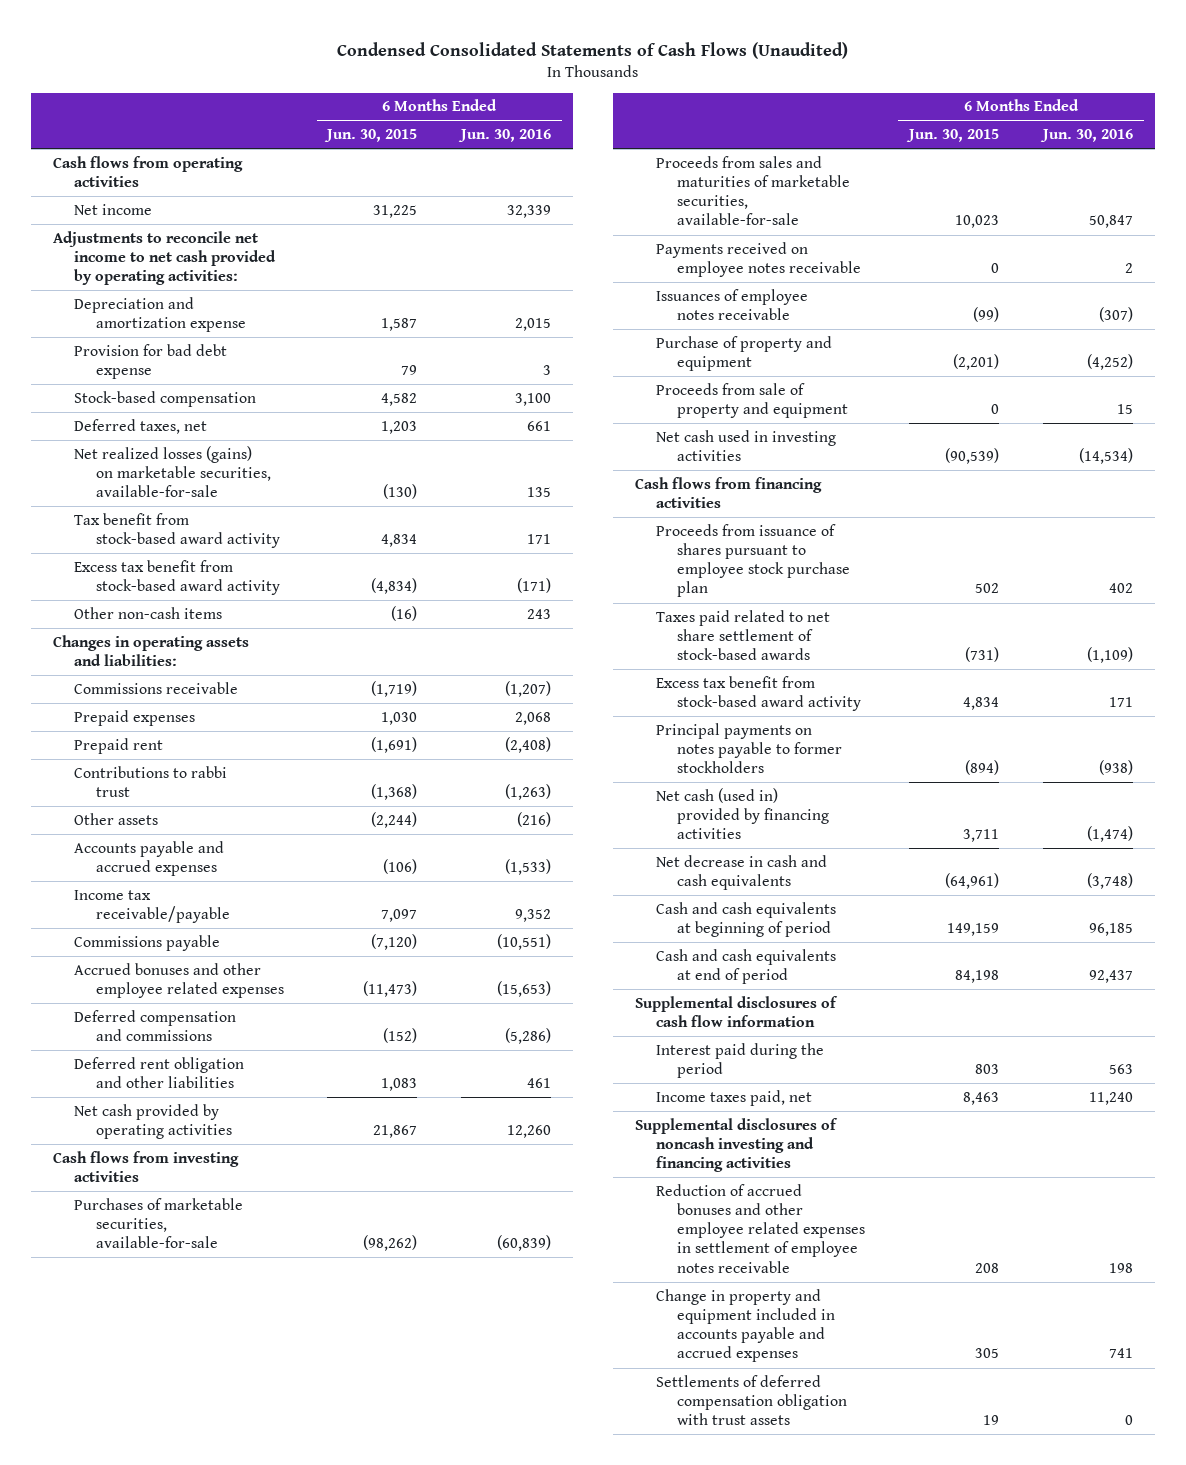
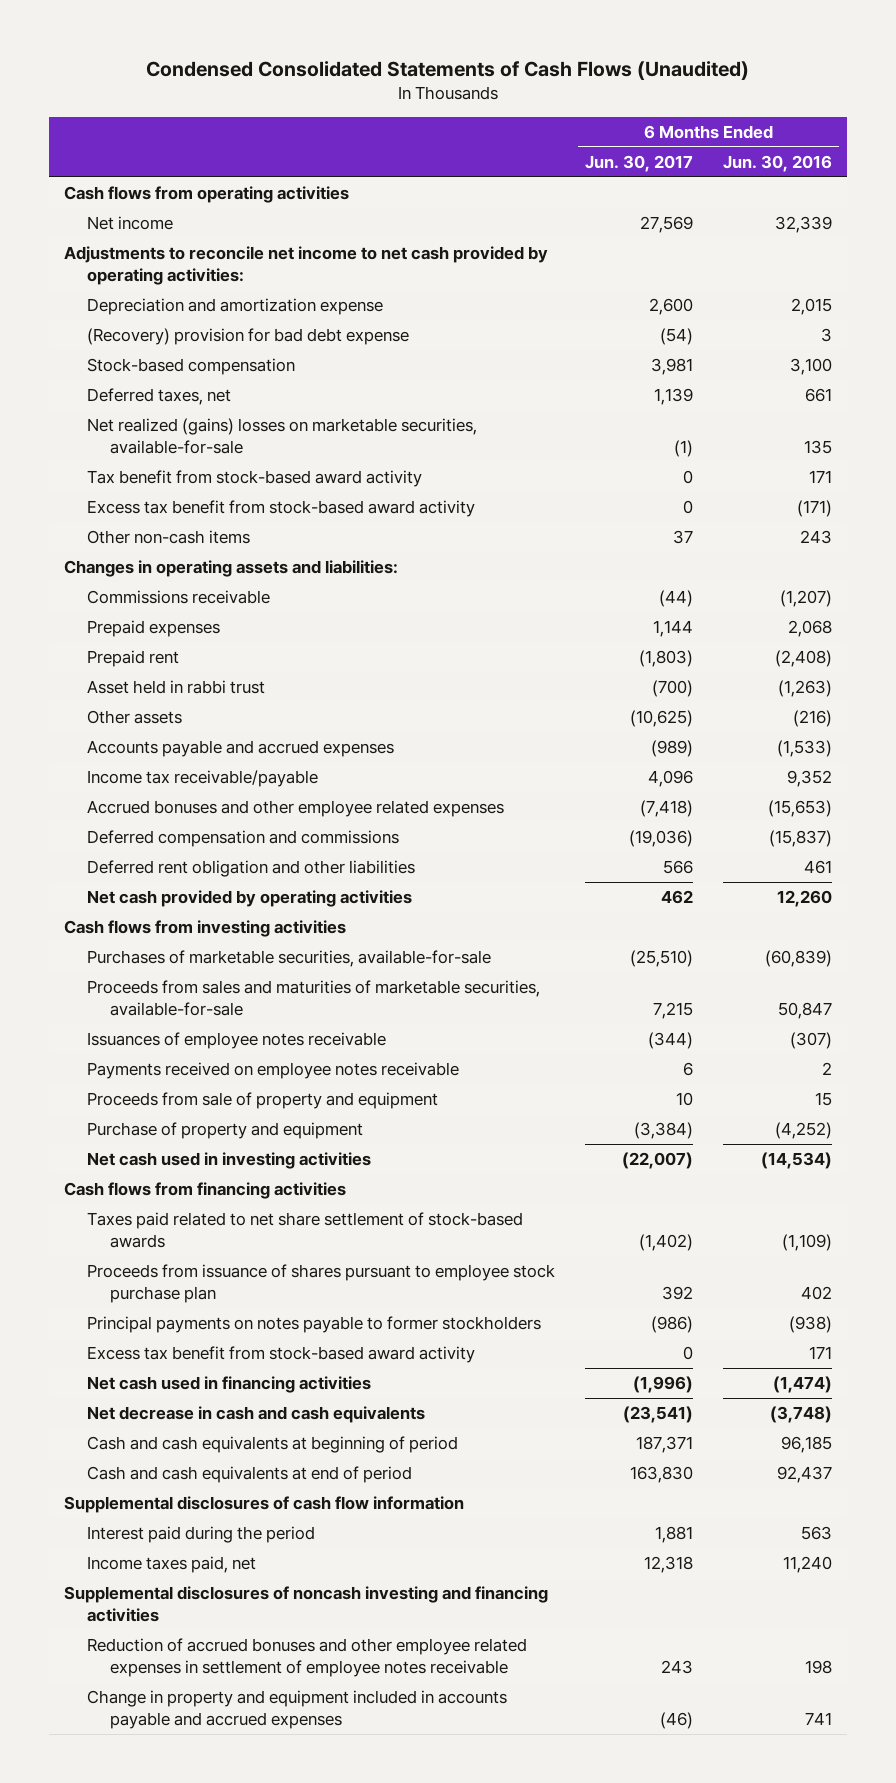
[324,129,418,143] Jun. 30, 2015 -> none
none -> [585,154,694,172] Jun. 30, 2017
[74,343,228,380] Provision for bad debt expense -> [87,328,410,346] (Recovery) provision for bad debt expense
[74,445,271,498] Net realized losses (gains) on marketable securities, available-for-sale -> [87,418,478,454] Net realized (gains) losses on marketable securities, available-for-sale
[74,765,228,798] Contributions to rabbi trust -> [87,680,266,695] Asset held in rabbi trust
[74,934,221,951] Commissions payable -> none
[505,1028,552,1045] (5,286) -> [769,830,833,848] (15,837)
[655,241,862,278] Payments received on employee notes receivable -> [87,1062,460,1080] Payments received on employee notes receivable
[655,335,832,372] Purchase of property and equipment -> [87,1122,364,1140] Purchase of property and equipment
[655,523,851,598] Proceeds from issuance of shares pursuant to employee stock purchase plan -> [87,1264,556,1303] Proceeds from issuance of shares pursuant to employee stock purchase plan
[655,675,862,712] Excess tax benefit from stock-based award activity -> [87,1346,476,1364] Excess tax benefit from stock-based award activity
[655,787,830,840] Net cash (used in) provided by financing activities -> [87,1376,372,1394] Net cash used in financing activities
[655,1374,848,1426] Settlements of deferred compensation obligation with trust assets -> none

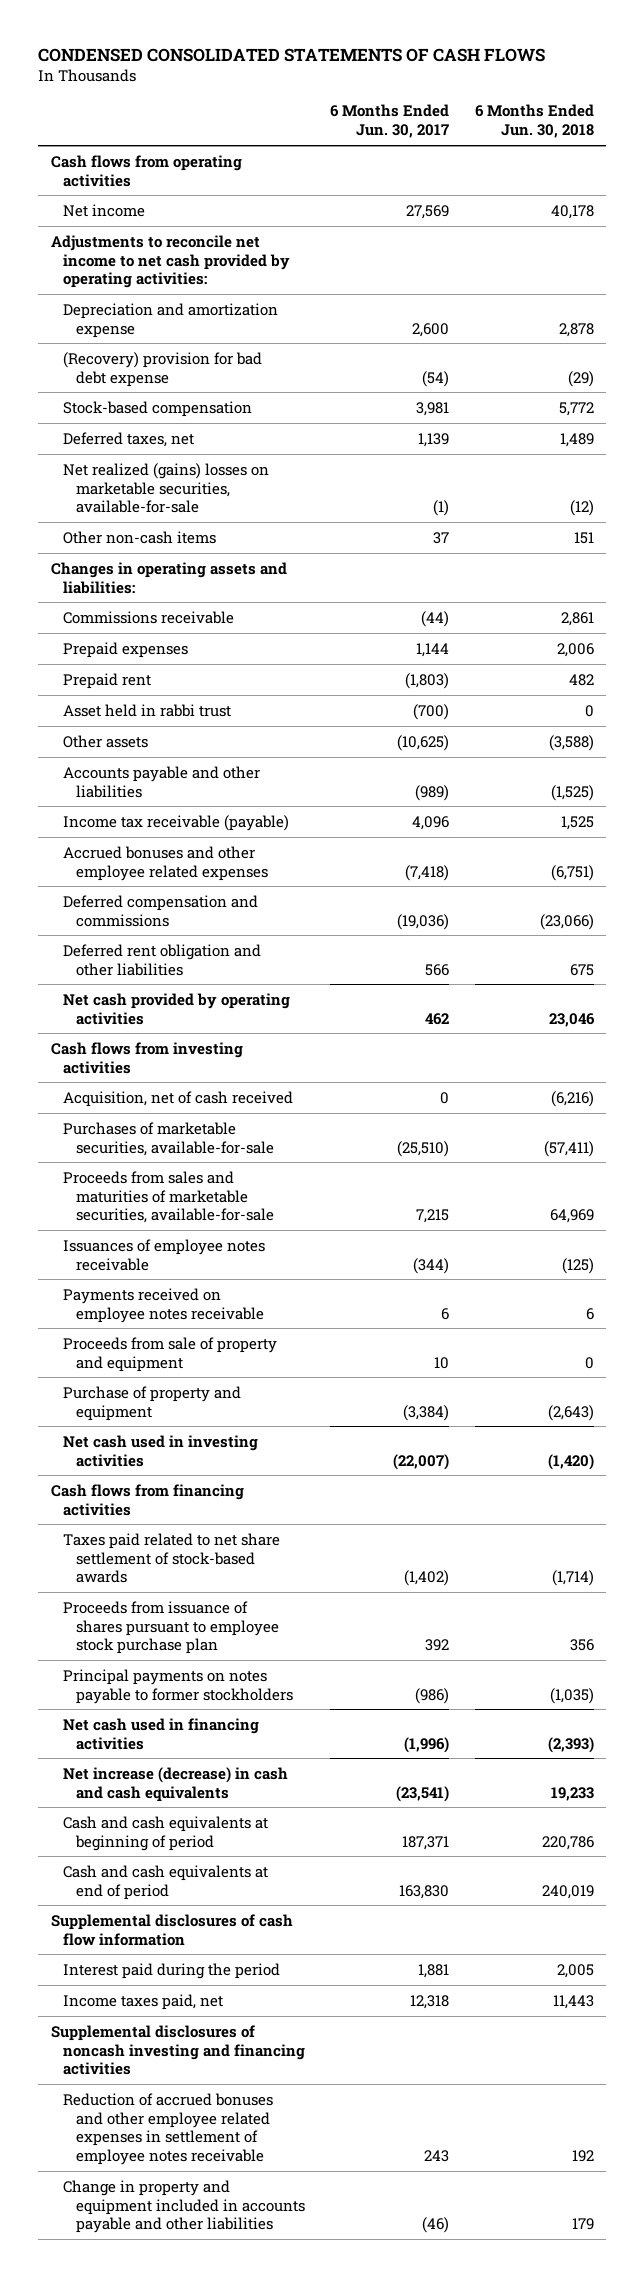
[146,61,750,81] Condensed Consolidated Statements of Cash Flows (Unaudited) -> [37,47,545,62] CONDENSED CONSOLIDATED STATEMENTS OF CASH FLOWS
[723,154,833,172] Jun. 30, 2016 -> none
none -> [474,104,594,139] 6 Months Ended Jun. 30, 2018
[87,470,423,488] Tax benefit from stock-based award activity -> none
[87,500,476,518] Excess tax benefit from stock-based award activity -> none
[87,740,395,758] Accounts payable and accrued expenses -> [63,765,261,798] Accounts payable and other liabilities
[87,770,319,788] Income tax receivable/payable -> [63,814,290,831] Income tax receivable (payable)
none -> [63,1090,294,1107] Acquisition, net of cash received
[87,1346,476,1364] Excess tax benefit from stock-based award activity -> none
[87,1406,426,1424] Net decrease in cash and cash equivalents -> [63,1766,289,1802] Net increase (decrease) in cash and cash equivalents
[87,1690,508,1729] Change in property and equipment included in accounts payable and accrued expenses -> [63,2179,306,2234] Change in property and equipment included in accounts payable and other liabilities

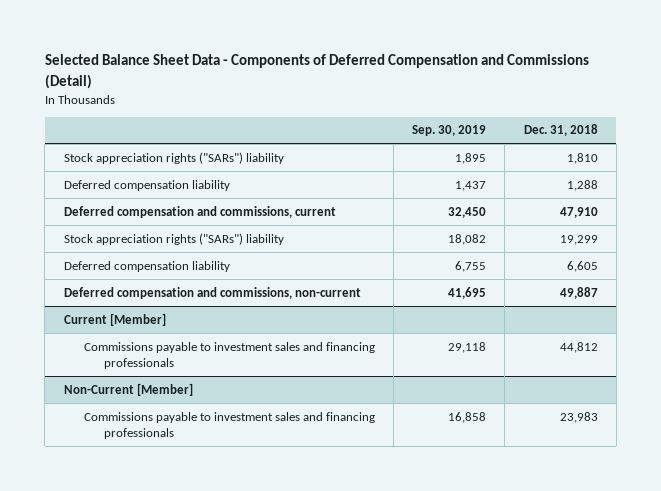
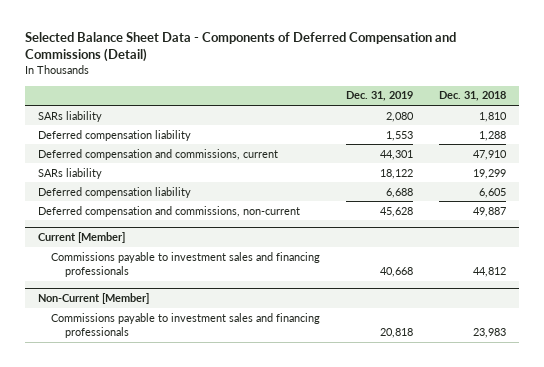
[412,125,487,137] Sep. 30, 2019 -> none
none -> [346,91,414,102] Dec. 31, 2019
[63,151,284,164] Stock appreciation rights ("SARs") liability -> [37,110,102,122] SARs liability
[63,232,284,245] Stock appreciation rights ("SARs") liability -> [37,167,102,179] SARs liability

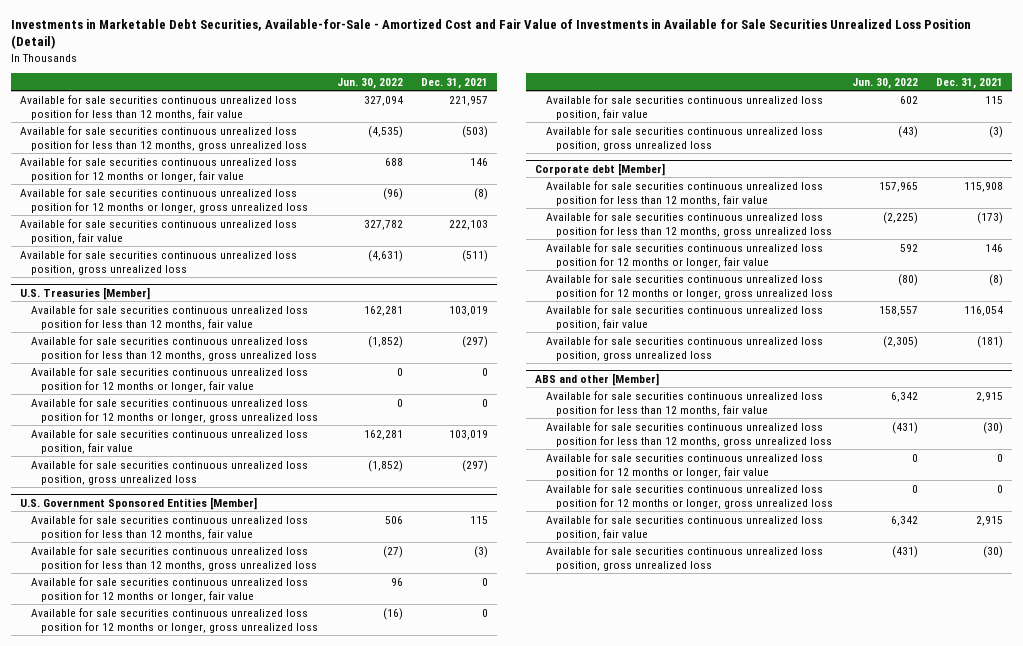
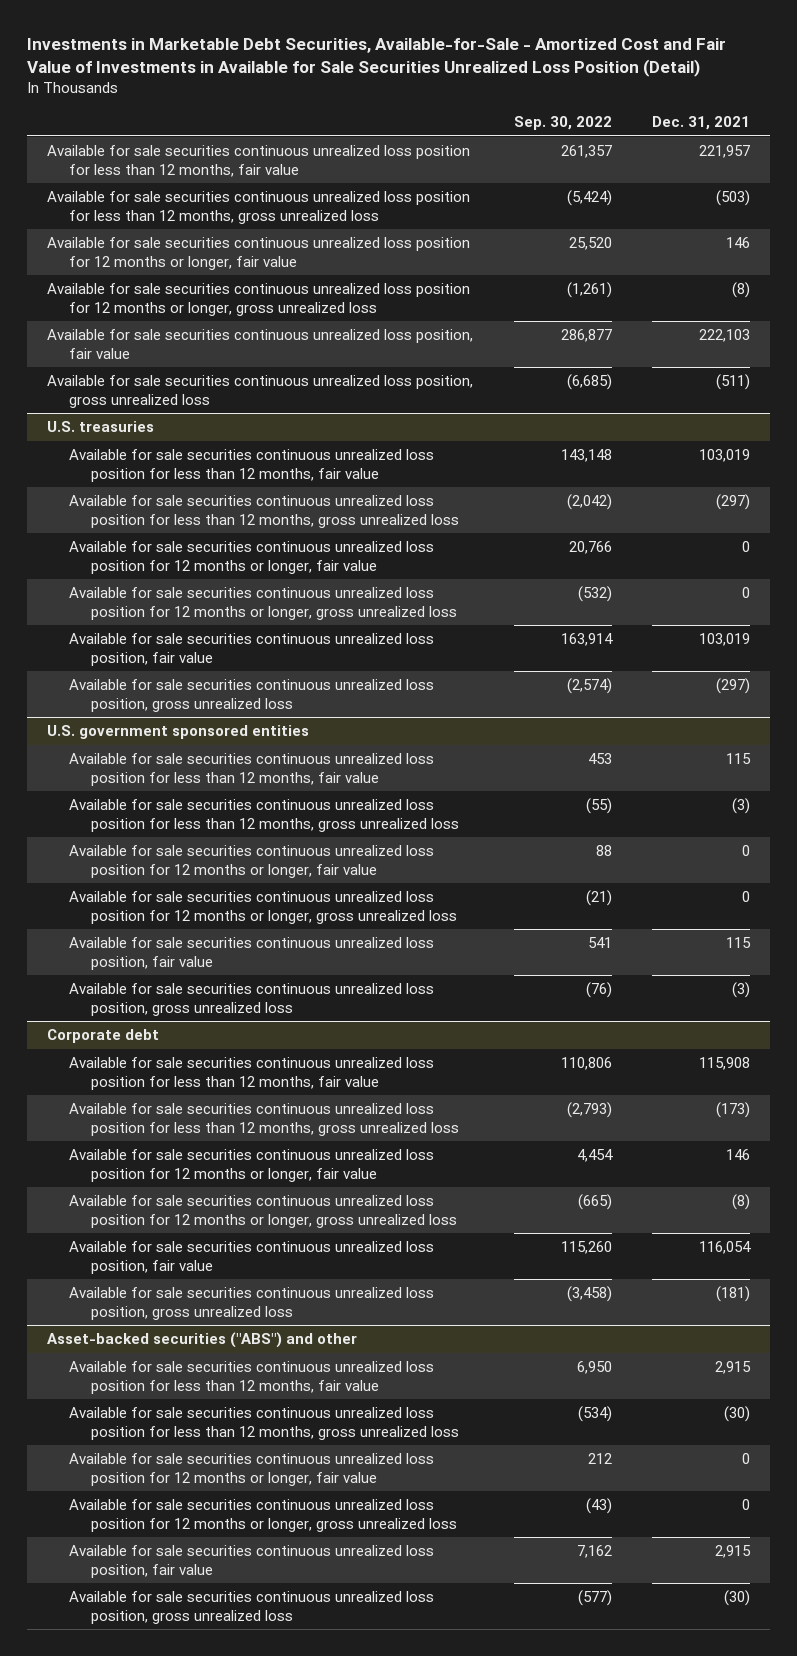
[336,77,403,89] Jun. 30, 2022 -> none
none -> [513,115,612,130] Sep. 30, 2022
[20,286,151,300] U.S. Treasuries [Member] -> [47,421,155,433] U.S. treasuries
[20,496,258,510] U.S. Government Sponsored Entities [Member] -> [47,725,310,740] U.S. government sponsored entities
[535,162,666,176] Corporate debt [Member] -> [47,1029,160,1044] Corporate debt
[535,372,660,386] ABS and other [Member] -> [47,1332,358,1349] Asset-backed securities ("ABS") and other

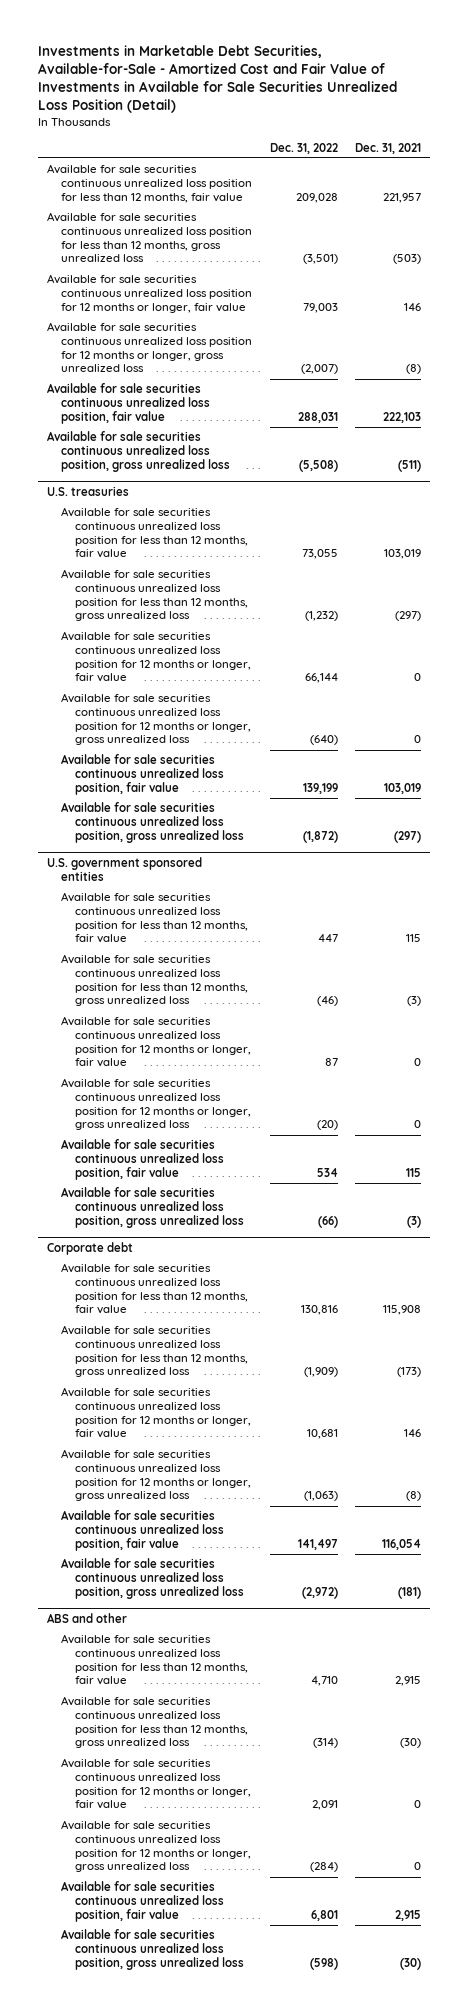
[513,115,612,130] Sep. 30, 2022 -> none
none -> [269,142,338,154] Dec. 31, 2022
[47,1332,358,1349] Asset-backed securities ("ABS") and other -> [46,1613,127,1624] ABS and other

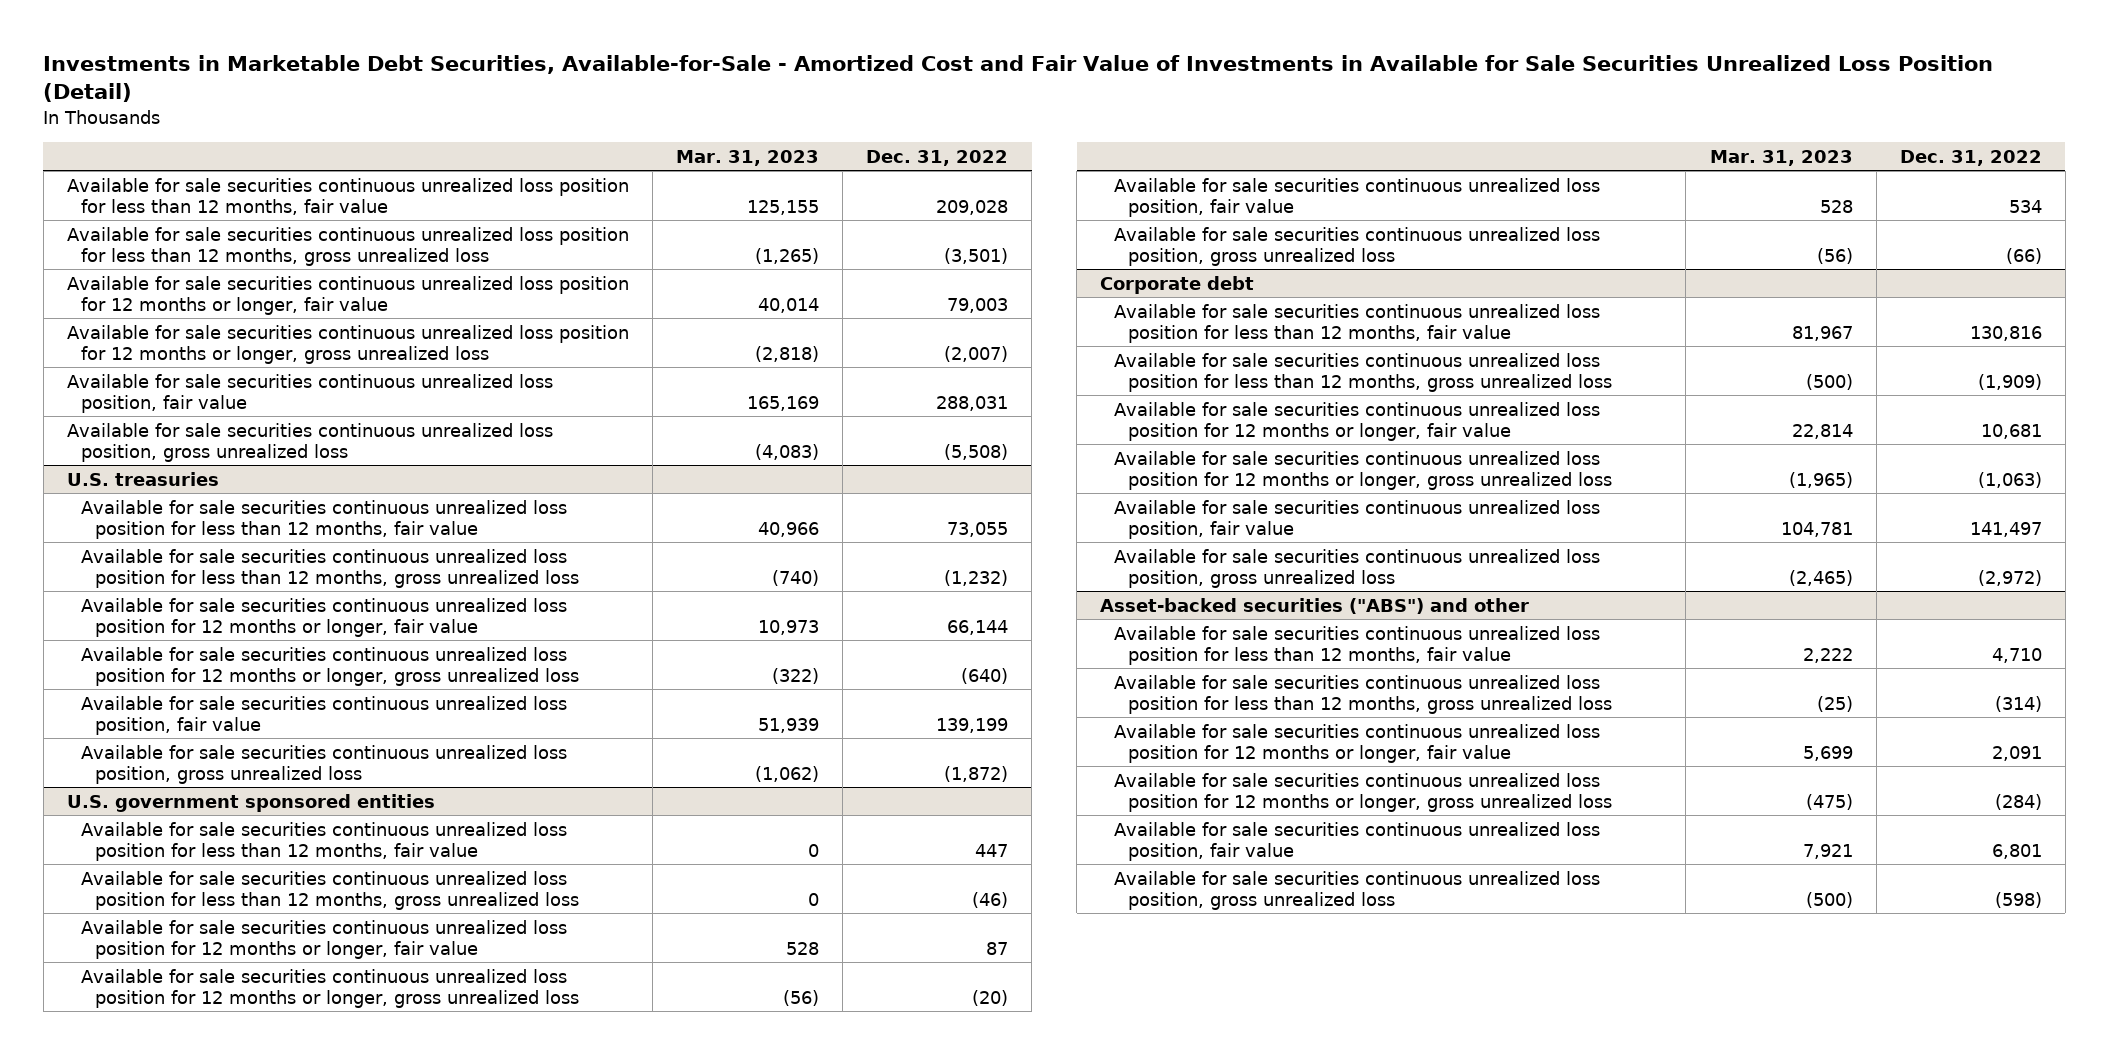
[355,142,422,154] Dec. 31, 2021 -> none
none -> [675,149,819,166] Mar. 31, 2023
[46,1613,127,1624] ABS and other -> [1100,597,1530,614] Asset-backed securities ("ABS") and other

